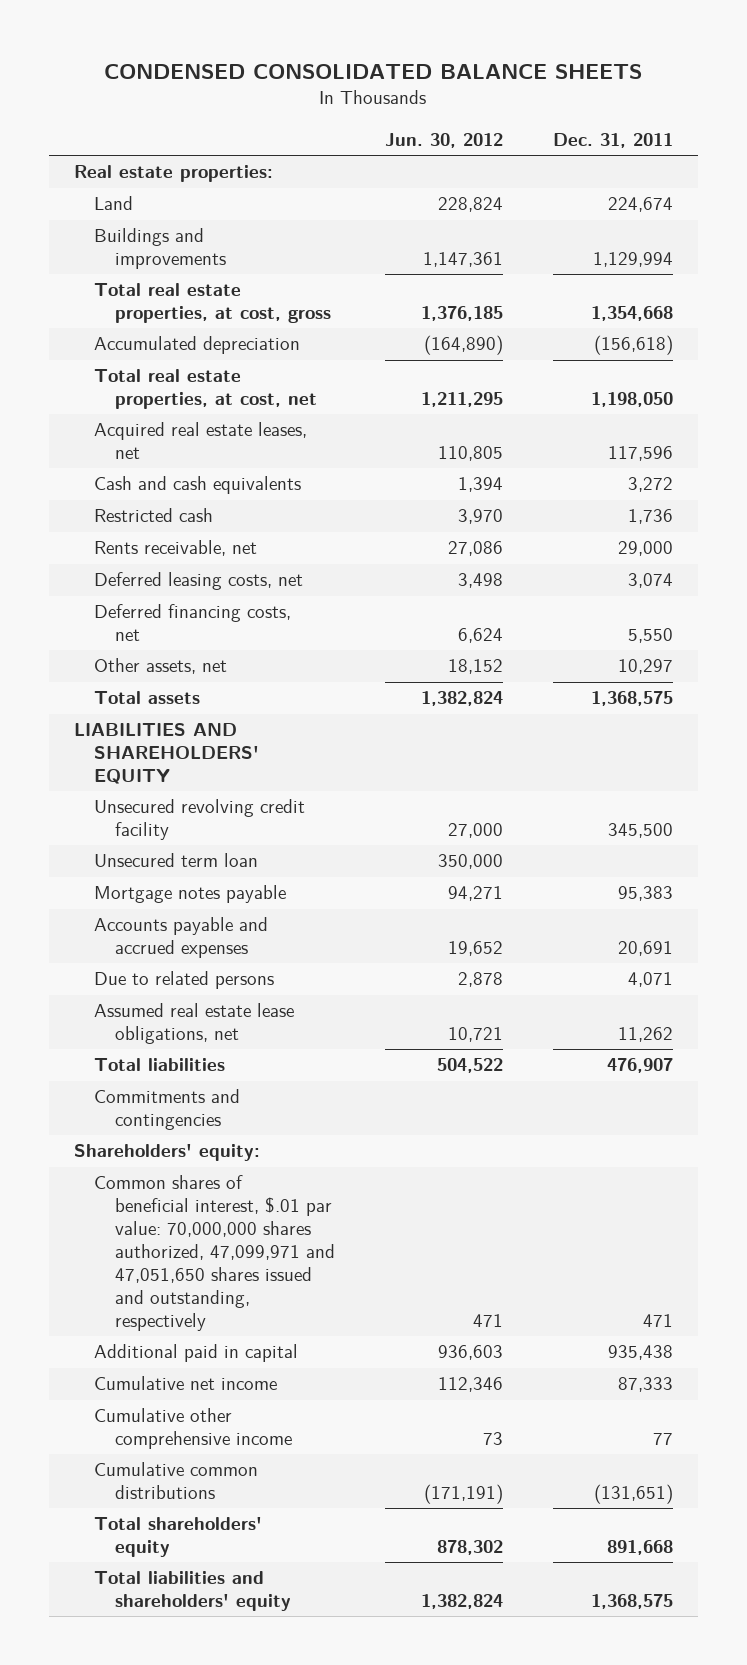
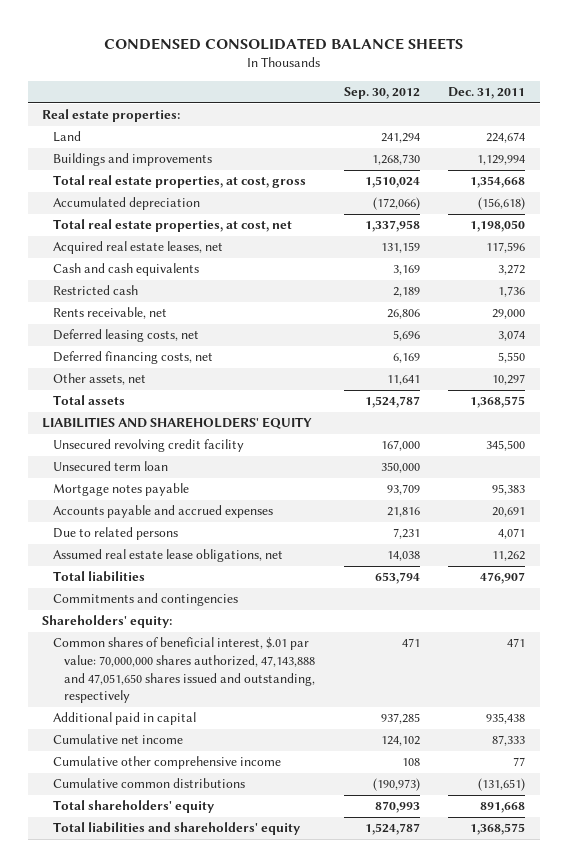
[384,133,503,149] Jun. 30, 2012 -> none
none -> [343,87,420,100] Sep. 30, 2012
[94,1175,336,1332] Common shares of beneficial interest, $.01 par value: 70,000,000 shares authorized, 47,099,971 and 47,051,650 shares issued and outstanding, respectively -> [53,637,315,704] Common shares of beneficial interest, $.01 par value: 70,000,000 shares authorized, 47,143,888 and 47,051,650 shares issued and outstanding, respectively

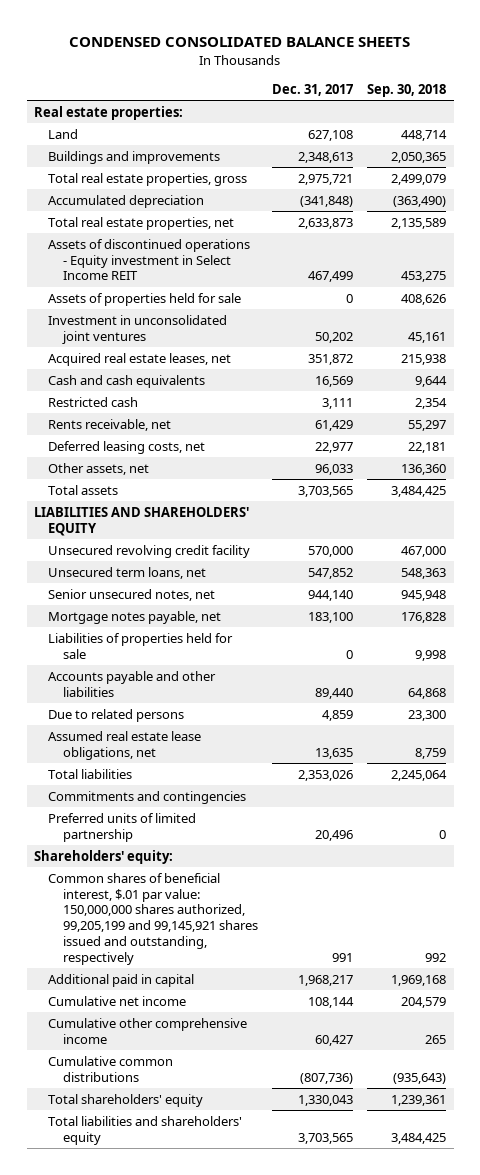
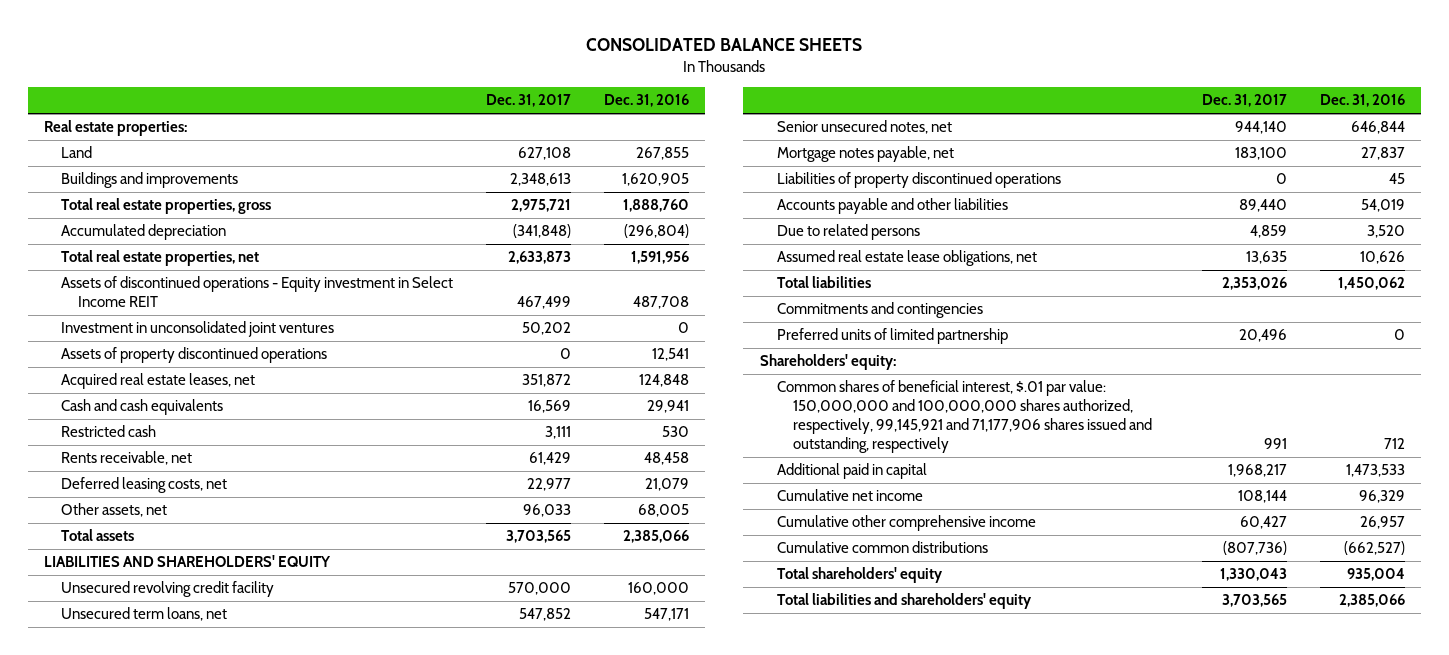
[69,37,411,48] CONDENSED CONSOLIDATED BALANCE SHEETS -> [586,38,863,52] CONSOLIDATED BALANCE SHEETS
[367,83,447,97] Sep. 30, 2018 -> none
none -> [603,94,689,108] Dec. 31, 2016
[48,292,242,306] Assets of properties held for sale -> none
none -> [60,347,327,364] Assets of property discontinued operations
[48,632,234,659] Liabilities of properties held for sale -> none
none -> [776,172,1061,189] Liabilities of property discontinued operations
[48,872,258,965] Common shares of beneficial interest, $.01 par value: 150,000,000 shares authorized, 99,205,199 and 99,145,921 shares issued and outstanding, respectively -> [776,380,1153,453] Common shares of beneficial interest, $.01 par value: 150,000,000 and 100,000,000 shares authorized, respectively, 99,145,921 and 71,177,906 shares issued and outstanding, respectively

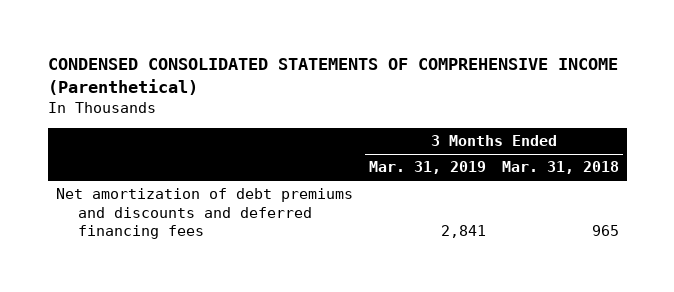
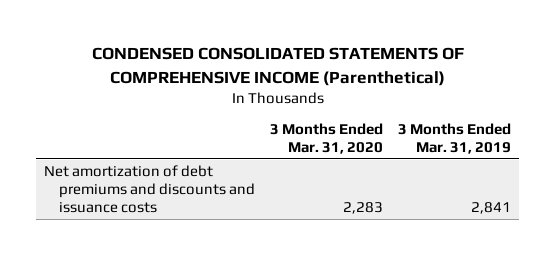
[501,161,619,175] Mar. 31, 2018 -> none
none -> [269,123,383,154] 3 Months Ended Mar. 31, 2020
[55,188,353,240] Net amortization of debt premiums and discounts and deferred financing fees -> [43,165,255,214] Net amortization of debt premiums and discounts and issuance costs

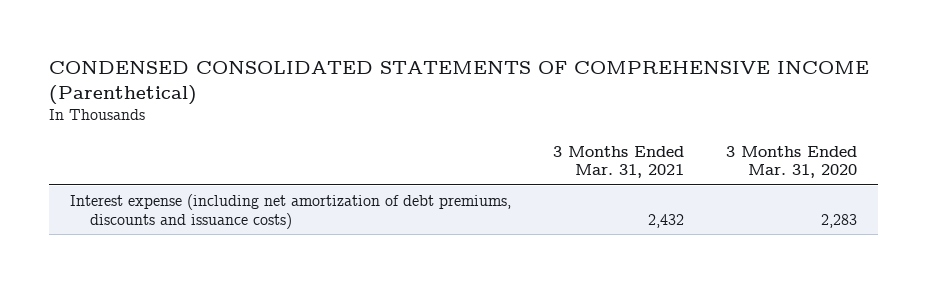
[398,123,512,154] 3 Months Ended Mar. 31, 2019 -> none
none -> [552,145,684,179] 3 Months Ended Mar. 31, 2021
[43,165,255,214] Net amortization of debt premiums and discounts and issuance costs -> [69,194,511,230] Interest expense (including net amortization of debt premiums, discounts and issuance costs)

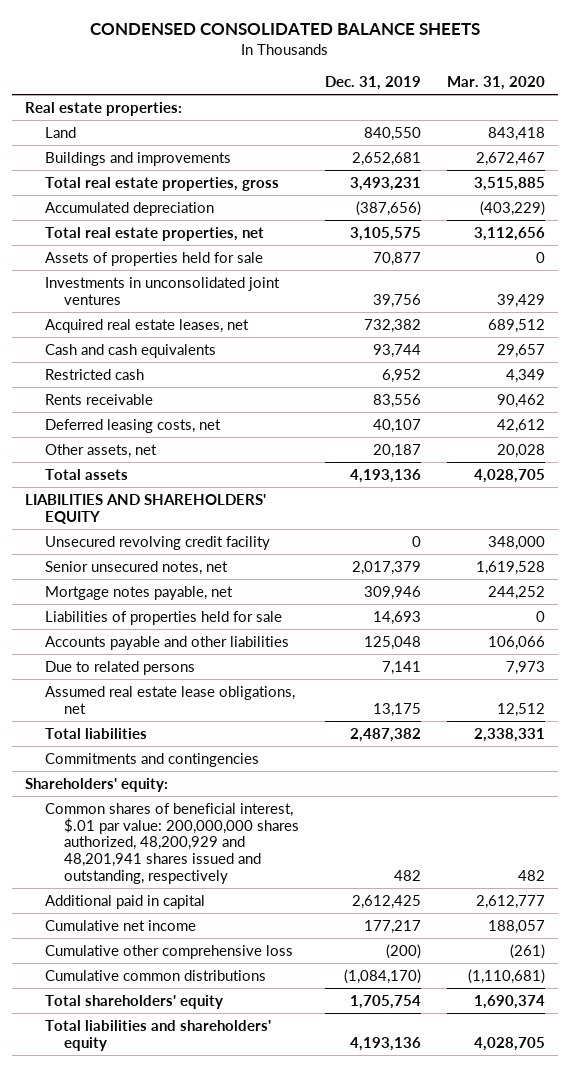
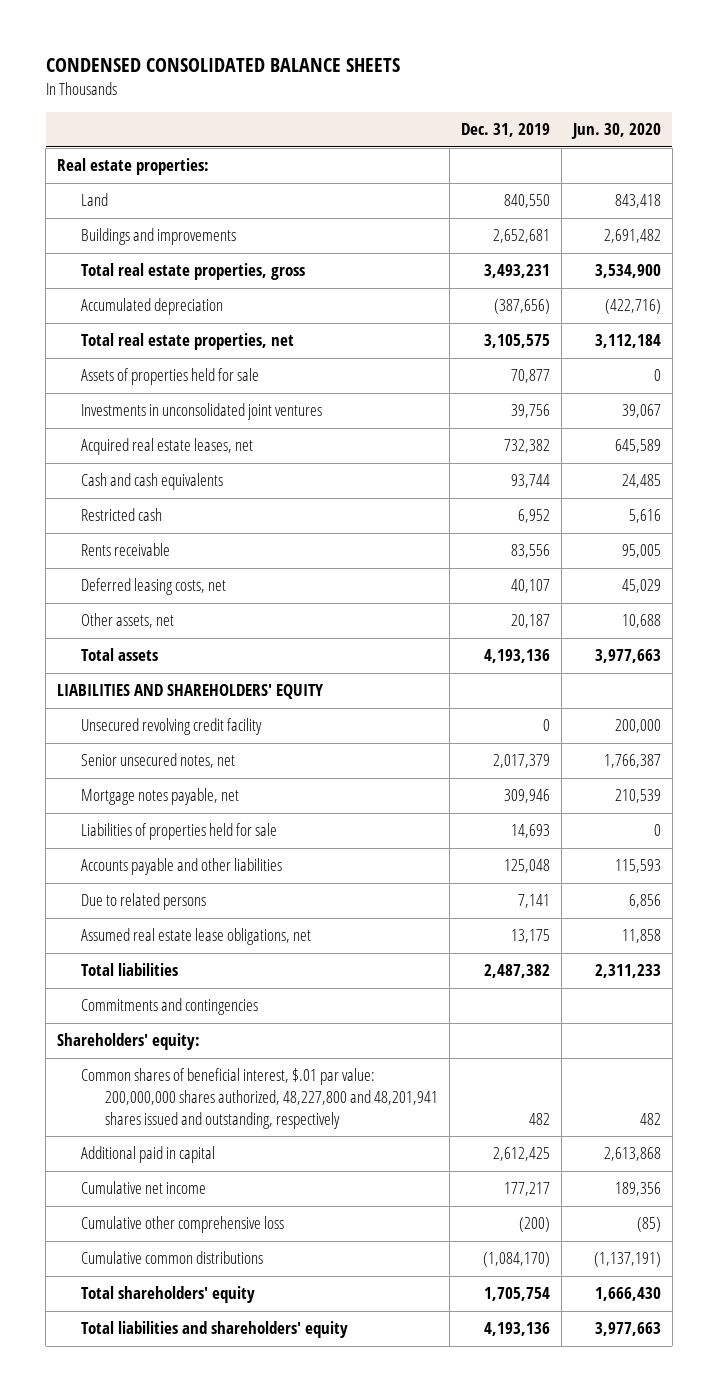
[446,76,545,91] Mar. 31, 2020 -> none
none -> [570,123,661,140] Jun. 30, 2020
[44,802,300,885] Common shares of beneficial interest, $.01 par value: 200,000,000 shares authorized, 48,200,929 and 48,201,941 shares issued and outstanding, respectively -> [80,1068,438,1129] Common shares of beneficial interest, $.01 par value: 200,000,000 shares authorized, 48,227,800 and 48,201,941 shares issued and outstanding, respectively

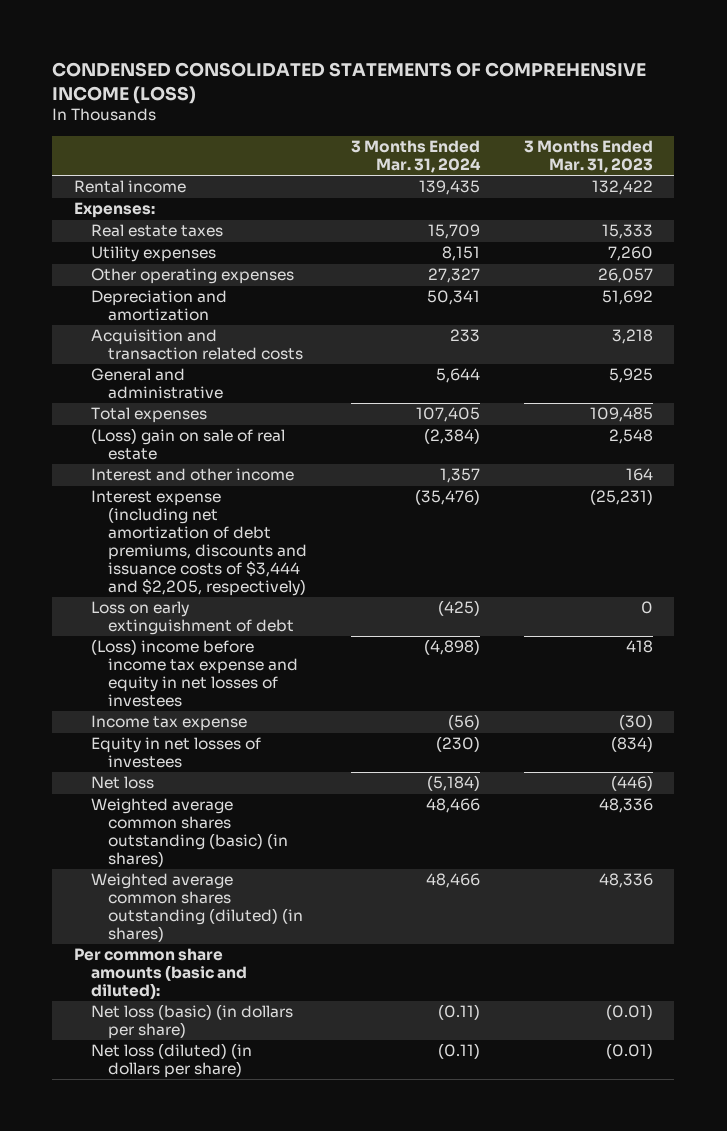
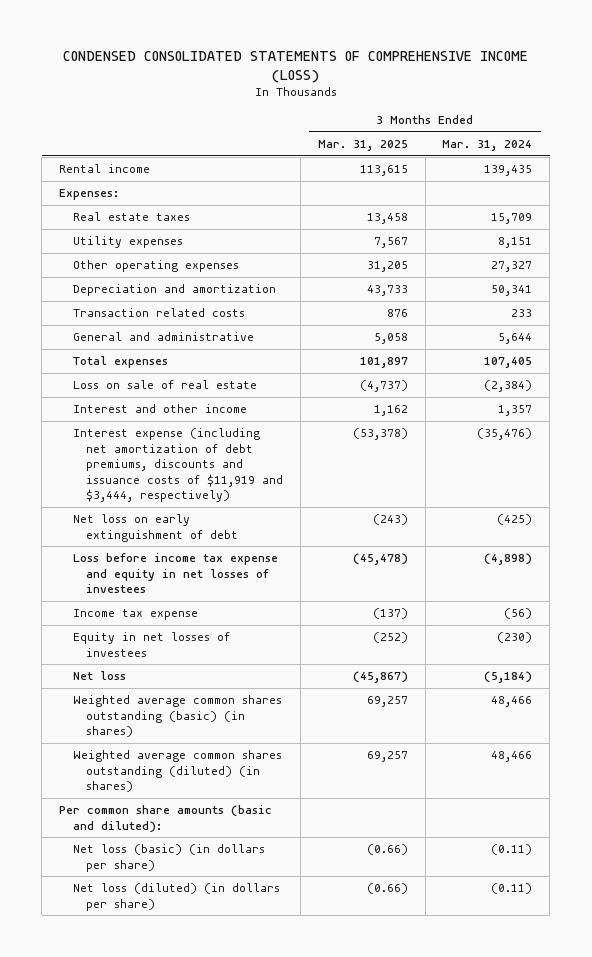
[523,140,653,174] 3 Months Ended Mar. 31, 2023 -> none
none -> [317,140,408,152] Mar. 31, 2025
[91,329,304,361] Acquisition and transaction related costs -> [72,308,245,318] Transaction related costs
[91,428,286,461] (Loss) gain on sale of real estate -> [72,380,257,390] Loss on sale of real estate
[91,490,308,596] Interest expense (including net amortization of debt premiums, discounts and issuance costs of $3,444 and $2,205, respectively) -> [72,428,284,503] Interest expense (including net amortization of debt premiums, discounts and issuance costs of $11,919 and $3,444, respectively)
[91,601,295,636] Loss on early extinguishment of debt -> [72,514,239,542] Net loss on early extinguishment of debt
[91,639,299,708] (Loss) income before income tax expense and equity in net losses of investees -> [72,553,278,594] Loss before income tax expense and equity in net losses of investees

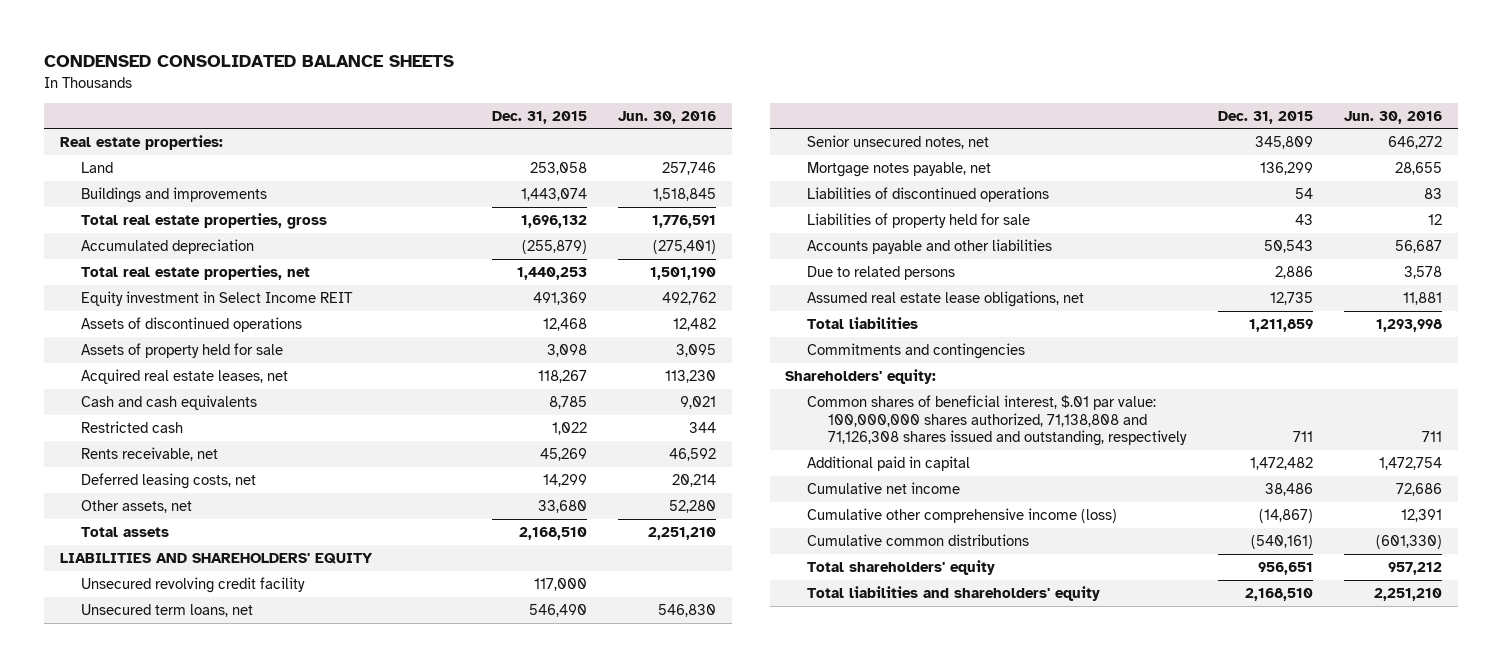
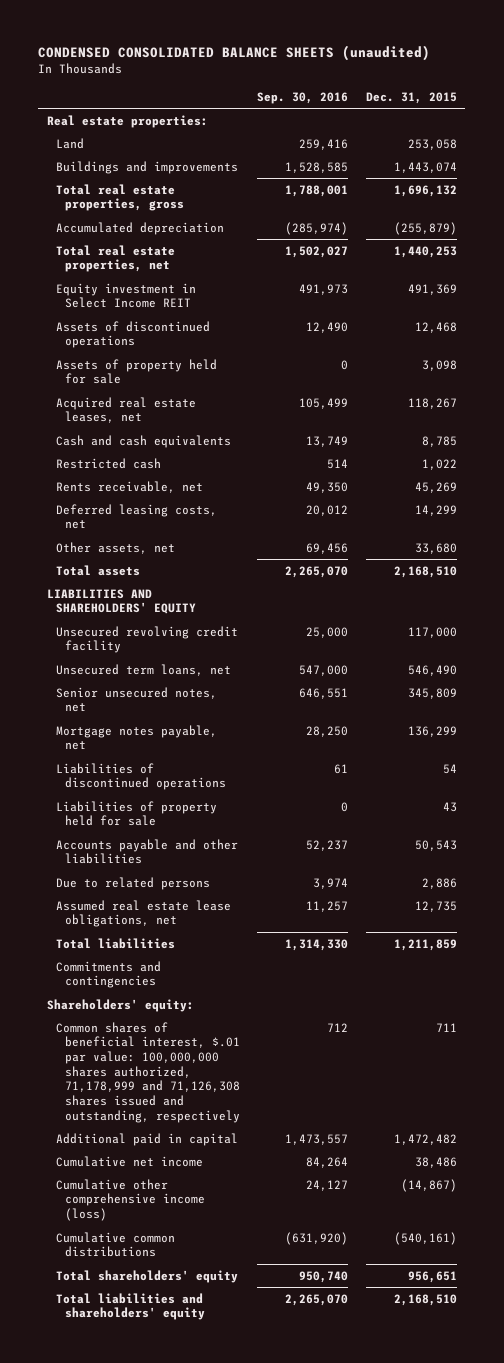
[43,55,454,68] CONDENSED CONSOLIDATED BALANCE SHEETS -> [38,44,431,61] CONDENSED CONSOLIDATED BALANCE SHEETS (unaudited)
[618,110,717,124] Jun. 30, 2016 -> none
none -> [257,91,349,104] Sep. 30, 2016
[806,394,1188,447] Common shares of beneficial interest, $.01 par value: 100,000,000 shares authorized, 71,138,808 and 71,126,308 shares issued and outstanding, respectively -> [55,1021,240,1123] Common shares of beneficial interest, $.01 par value: 100,000,000 shares authorized, 71,178,999 and 71,126,308 shares issued and outstanding, respectively

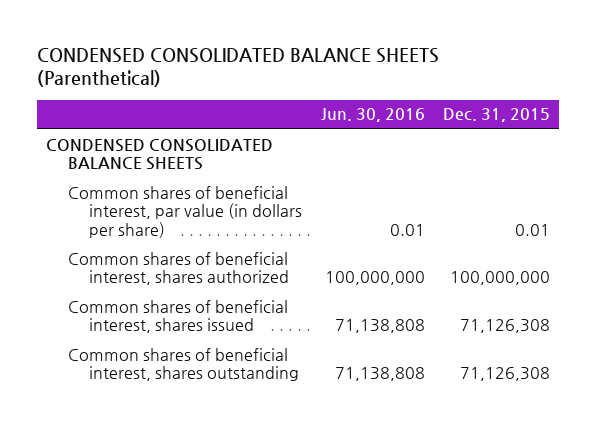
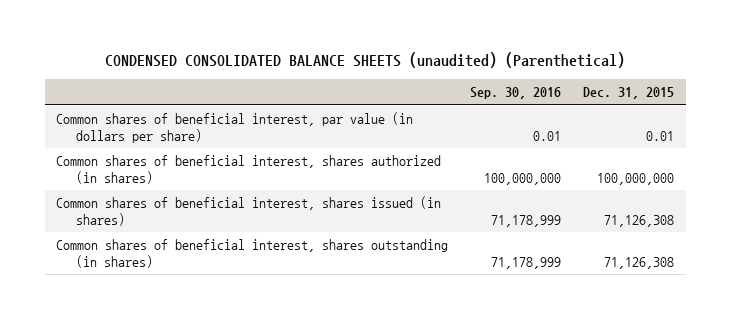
[36,47,439,88] CONDENSED CONSOLIDATED BALANCE SHEETS (Parenthetical) -> [105,52,626,69] CONDENSED CONSOLIDATED BALANCE SHEETS (unaudited) (Parenthetical)
[320,108,425,123] Jun. 30, 2016 -> none
none -> [470,87,562,100] Sep. 30, 2016
[46,138,274,171] CONDENSED CONSOLIDATED BALANCE SHEETS -> none
[67,251,289,286] Common shares of beneficial interest, shares authorized -> [55,155,441,184] Common shares of beneficial interest, shares authorized (in shares)
[67,299,288,334] Common shares of beneficial interest, shares issued -> [55,196,441,226] Common shares of beneficial interest, shares issued (in shares)
[67,347,299,382] Common shares of beneficial interest, shares outstanding -> [55,239,448,268] Common shares of beneficial interest, shares outstanding (in shares)

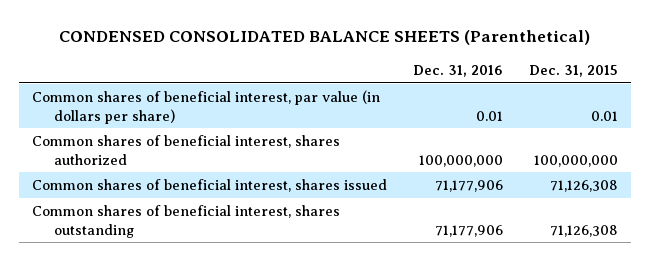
[105,52,626,69] CONDENSED CONSOLIDATED BALANCE SHEETS (unaudited) (Parenthetical) -> [59,30,591,46] CONDENSED CONSOLIDATED BALANCE SHEETS (Parenthetical)
[470,87,562,100] Sep. 30, 2016 -> none
none -> [413,64,504,77] Dec. 31, 2016
[55,155,441,184] Common shares of beneficial interest, shares authorized (in shares) -> [32,135,341,165] Common shares of beneficial interest, shares authorized
[55,196,441,226] Common shares of beneficial interest, shares issued (in shares) -> [32,179,388,193] Common shares of beneficial interest, shares issued
[55,239,448,268] Common shares of beneficial interest, shares outstanding (in shares) -> [32,205,341,238] Common shares of beneficial interest, shares outstanding

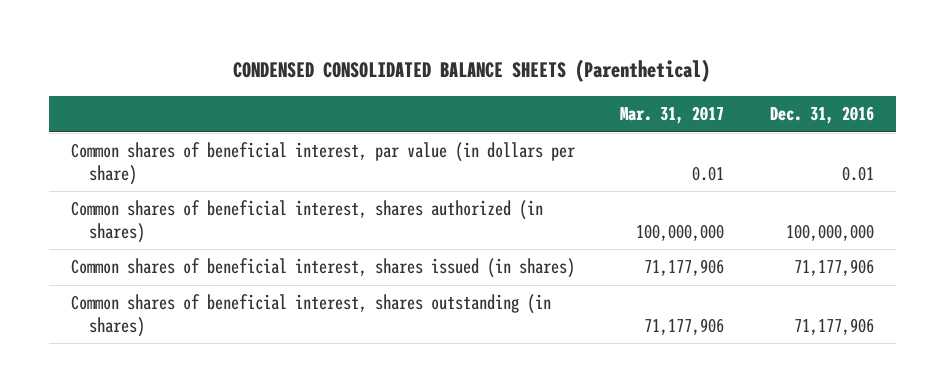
[528,64,618,77] Dec. 31, 2015 -> none
none -> [620,106,725,125] Mar. 31, 2017
[32,135,341,165] Common shares of beneficial interest, shares authorized -> [71,200,544,243] Common shares of beneficial interest, shares authorized (in shares)
[32,179,388,193] Common shares of beneficial interest, shares issued -> [71,258,576,279] Common shares of beneficial interest, shares issued (in shares)
[32,205,341,238] Common shares of beneficial interest, shares outstanding -> [71,294,552,337] Common shares of beneficial interest, shares outstanding (in shares)

